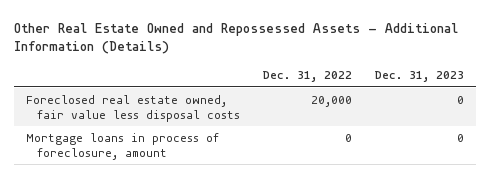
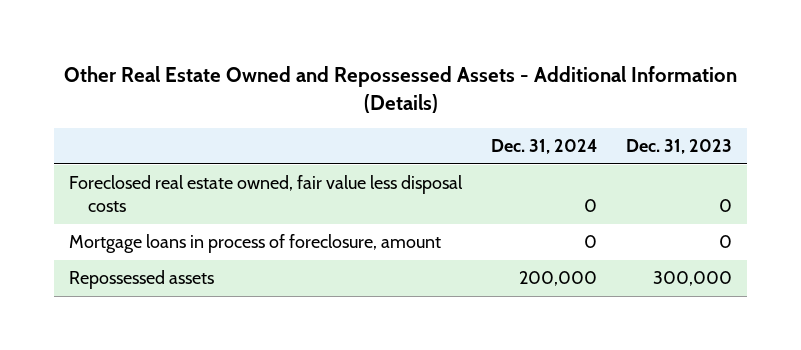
[263,71,353,83] Dec. 31, 2022 -> none
none -> [491,138,598,154] Dec. 31, 2024
none -> [68,270,214,290] Repossessed assets

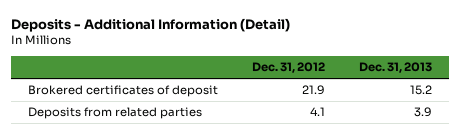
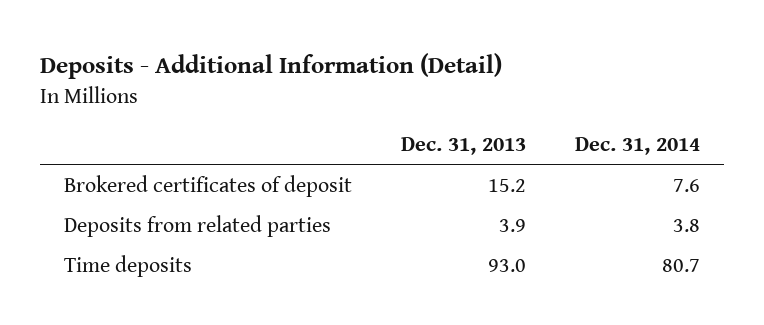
[251,62,325,74] Dec. 31, 2012 -> none
none -> [574,137,700,156] Dec. 31, 2014
none -> [63,254,192,277] Time deposits

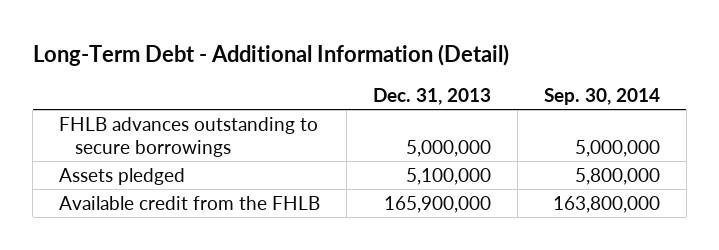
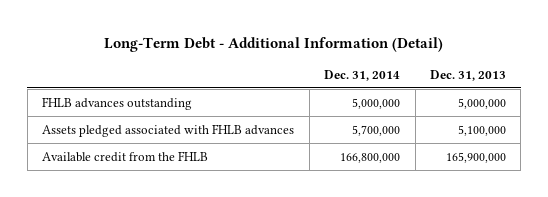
[543,88,660,106] Sep. 30, 2014 -> none
none -> [324,69,401,81] Dec. 31, 2014
[59,116,319,157] FHLB advances outstanding to secure borrowings -> [42,96,193,110] FHLB advances outstanding
[59,167,186,185] Assets pledged -> [42,123,295,137] Assets pledged associated with FHLB advances

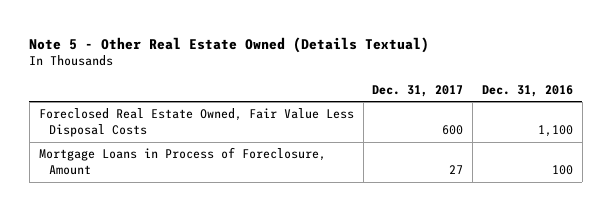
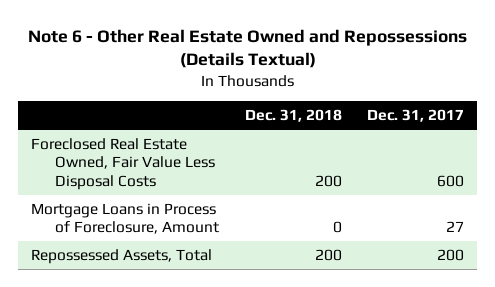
[29,36,430,53] Note 5 - Other Real Estate Owned (Details Textual) -> [27,28,467,69] Note 6 - Other Real Estate Owned and Repossessions (Details Textual)
[482,84,574,97] Dec. 31, 2016 -> none
none -> [244,109,342,123] Dec. 31, 2018
none -> [30,248,212,264] Repossessed Assets, Total

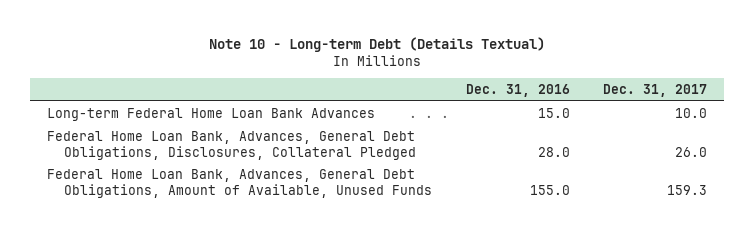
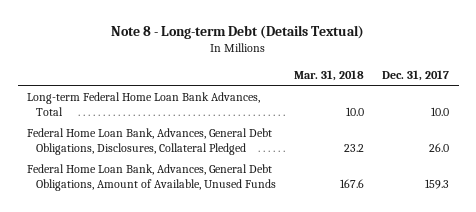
[209,37,546,53] Note 10 - Long-term Debt (Details Textual) -> [111,25,365,40] Note 8 - Long-term Debt (Details Textual)
[465,83,570,97] Dec. 31, 2016 -> none
none -> [293,69,364,81] Mar. 31, 2018
[46,107,375,121] Long-term Federal Home Loan Bank Advances -> [27,91,261,116] Long-term Federal Home Loan Bank Advances, Total

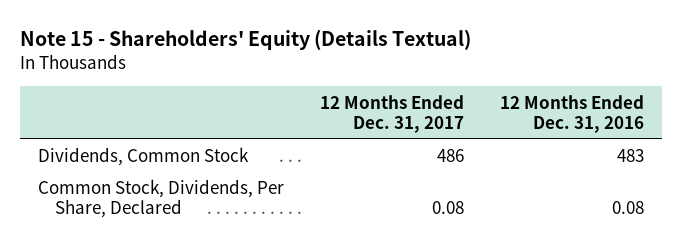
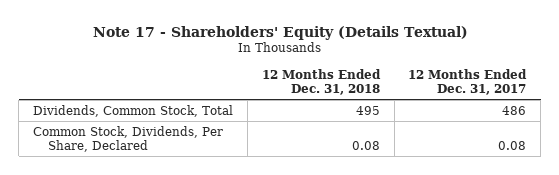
[20,29,472,51] Note 15 - Shareholders' Equity (Details Textual) -> [92,25,468,40] Note 17 - Shareholders' Equity (Details Textual)
[500,94,645,133] 12 Months Ended Dec. 31, 2016 -> none
none -> [261,68,381,96] 12 Months Ended Dec. 31, 2018
[38,147,250,167] Dividends, Common Stock -> [33,104,234,117] Dividends, Common Stock, Total

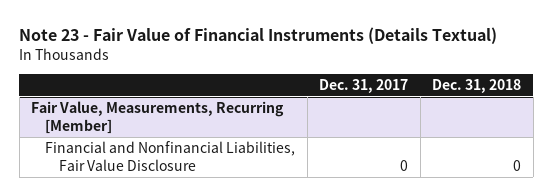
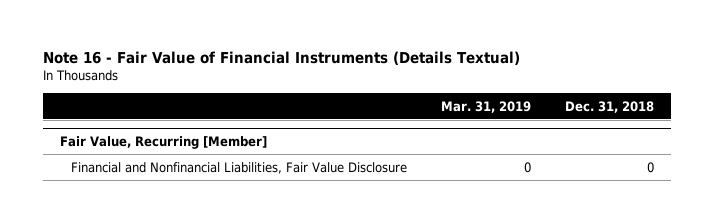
[19,26,498,44] Note 23 - Fair Value of Financial Instruments (Details Textual) -> [42,50,520,65] Note 16 - Fair Value of Financial Instruments (Details Textual)
[319,78,409,93] Dec. 31, 2017 -> none
none -> [441,100,532,113] Mar. 31, 2019
[31,100,285,135] Fair Value, Measurements, Recurring [Member] -> [59,135,267,149] Fair Value, Recurring [Member]

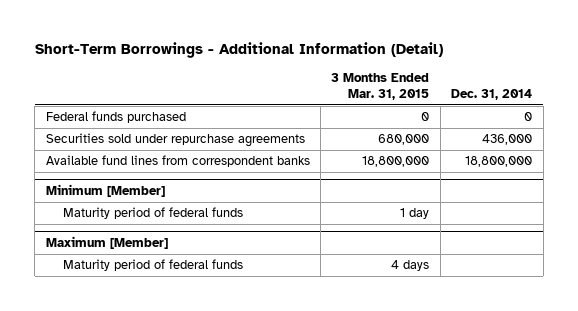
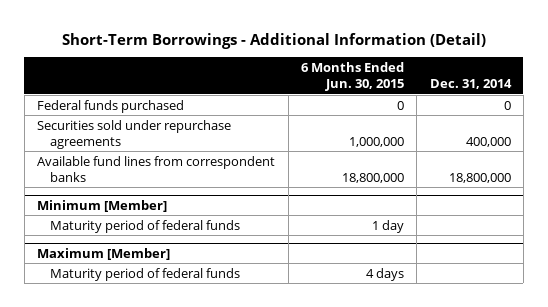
[331,73,430,101] 3 Months Ended Mar. 31, 2015 -> none
none -> [300,62,404,92] 6 Months Ended Jun. 30, 2015
[482,134,533,146] 436,000 -> [465,136,511,147] 400,000

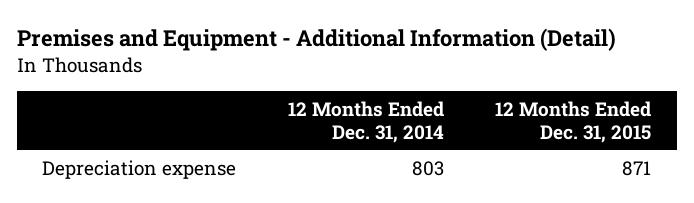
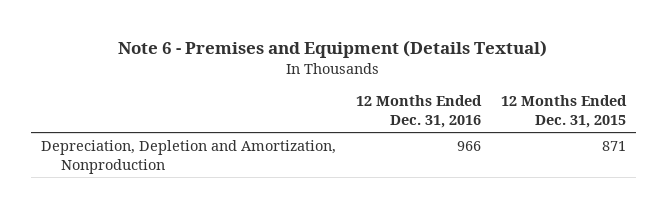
[16,28,616,52] Premises and Equipment - Additional Information (Detail) -> [118,39,548,58] Note 6 - Premises and Equipment (Details Textual)
[287,100,444,143] 12 Months Ended Dec. 31, 2014 -> none
none -> [355,95,482,129] 12 Months Ended Dec. 31, 2016
[42,160,237,180] Depreciation expense -> [40,139,336,174] Depreciation, Depletion and Amortization, Nonproduction

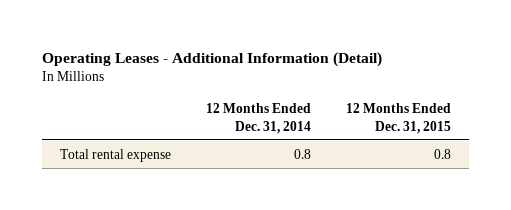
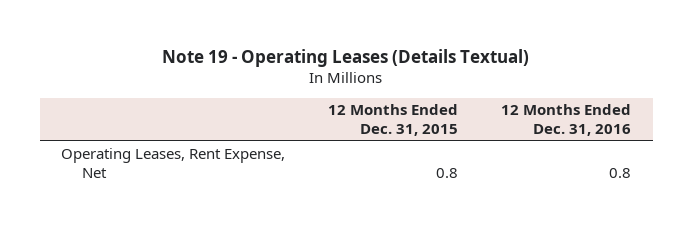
[42,52,383,68] Operating Leases - Additional Information (Detail) -> [162,48,530,67] Note 19 - Operating Leases (Details Textual)
[206,103,312,134] 12 Months Ended Dec. 31, 2014 -> none
none -> [501,103,632,136] 12 Months Ended Dec. 31, 2016
[59,148,171,162] Total rental expense -> [61,148,286,179] Operating Leases, Rent Expense, Net

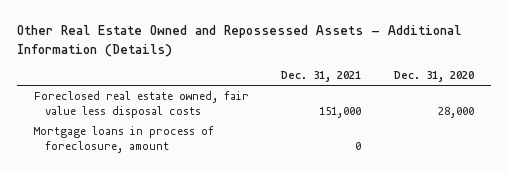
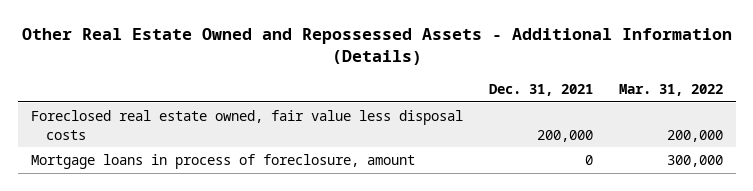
[394,71,475,83] Dec. 31, 2020 -> none
none -> [618,84,723,97] Mar. 31, 2022
[319,107,362,119] 151,000 -> [536,129,593,142] 200,000

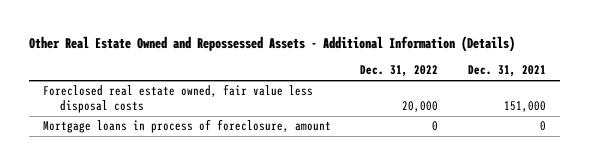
[618,84,723,97] Mar. 31, 2022 -> none
none -> [360,65,439,78] Dec. 31, 2022
[536,129,593,142] 200,000 -> [503,100,546,112] 151,000

